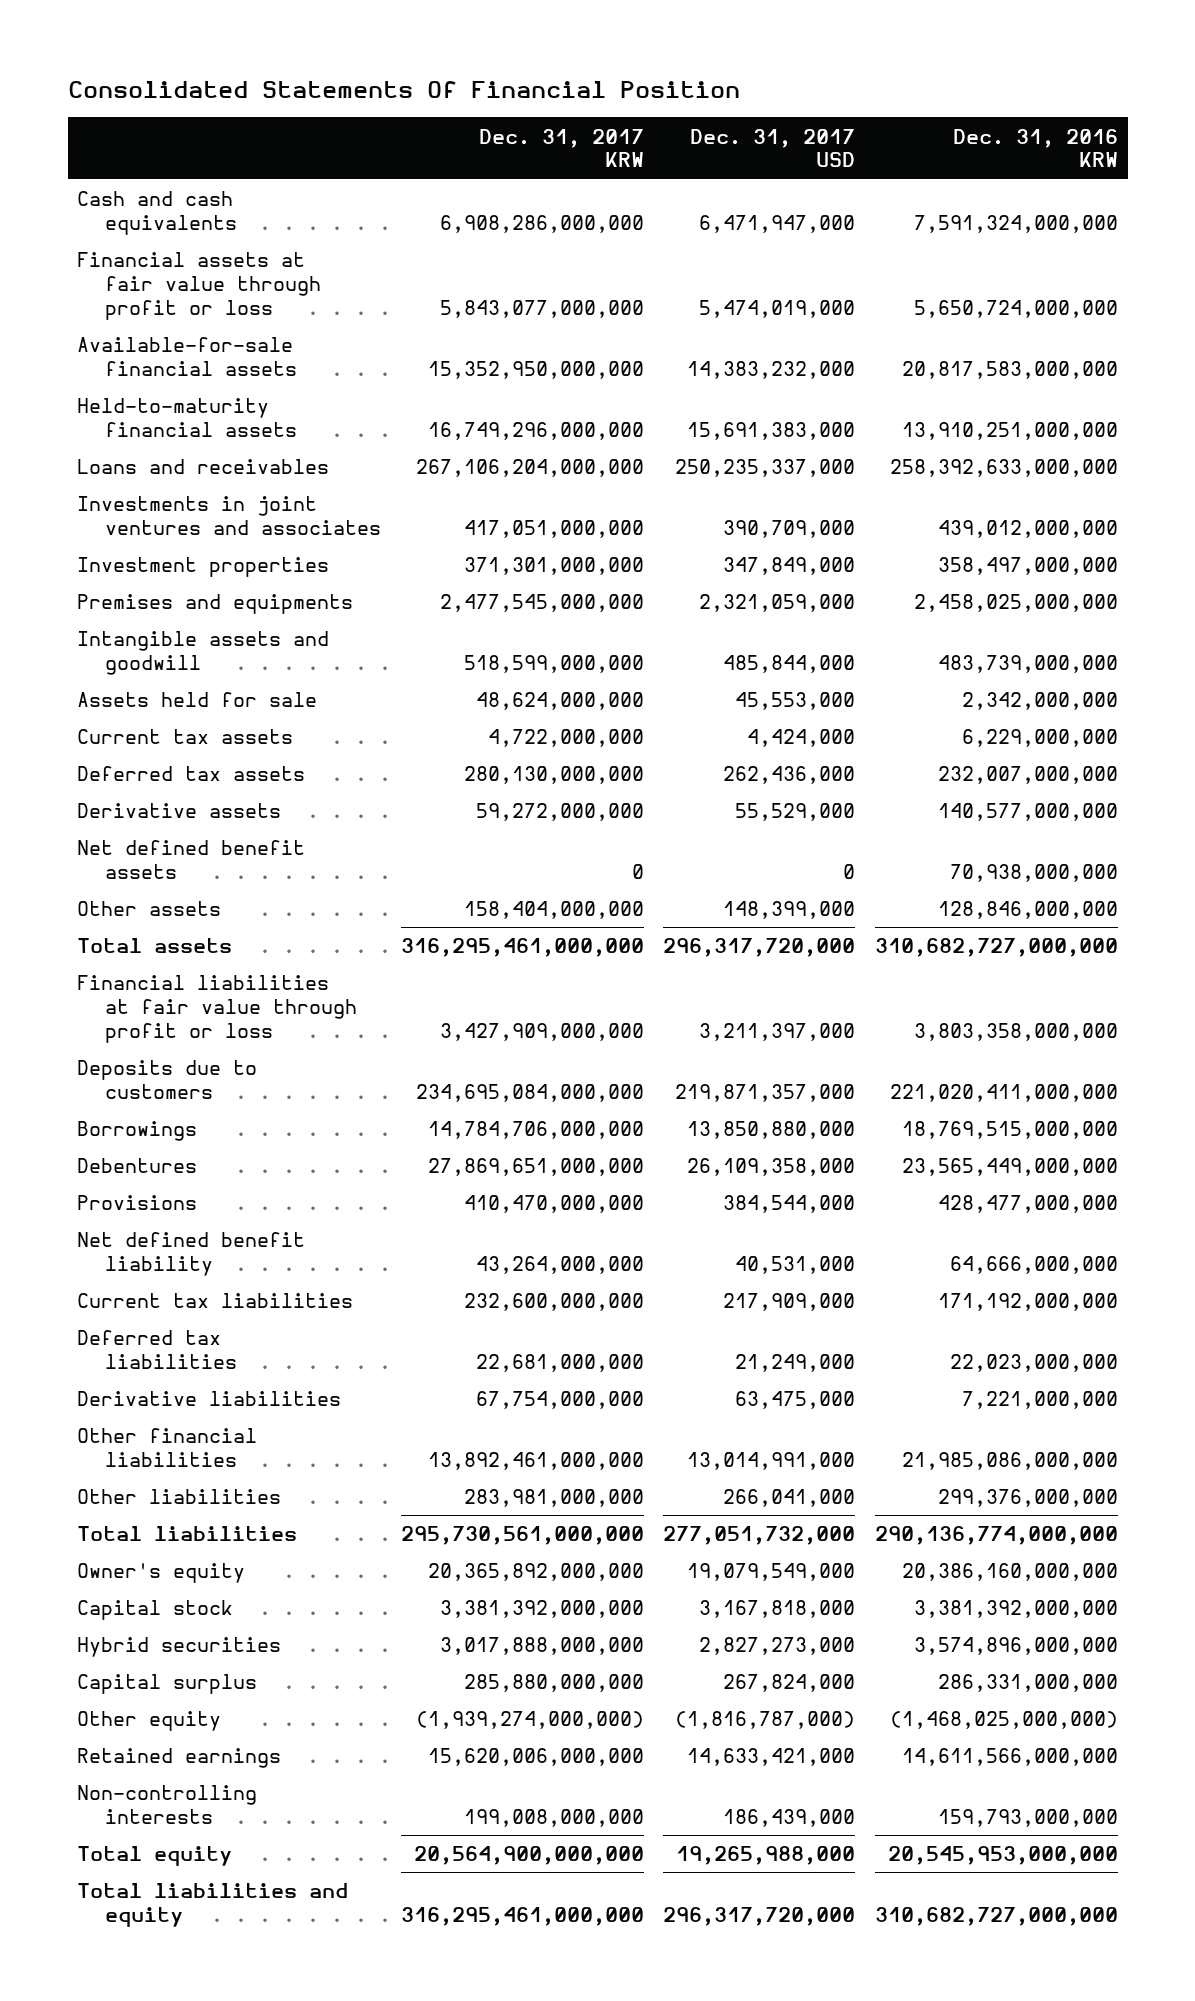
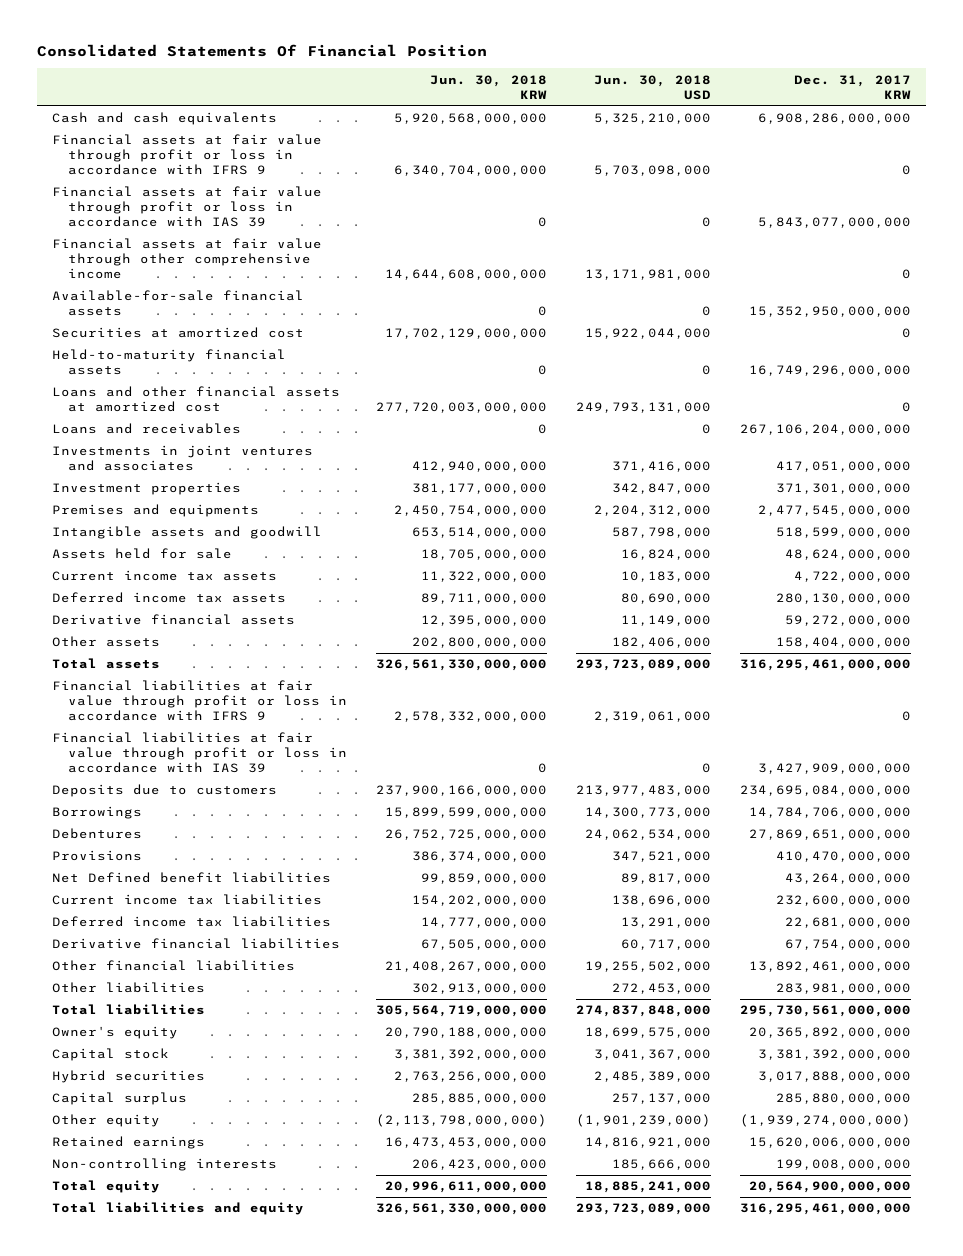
[690,128,856,168] Dec. 31, 2017 USD -> none
[952,128,1118,168] Dec. 31, 2016 KRW -> none
none -> [429,74,547,99] Jun. 30, 2018 KRW
none -> [594,74,712,100] Jun. 30, 2018 USD
[77,252,321,320] Financial assets at fair value through profit or loss -> [51,134,322,176] Financial assets at fair value through profit or loss in accordance with IFRS 9
[439,299,644,318] 5,843,077,000,000 -> [902,165,912,176] 0
none -> [51,186,322,228] Financial assets at fair value through profit or loss in accordance with IAS 39
none -> [51,238,322,280] Financial assets at fair value through other comprehensive income
none -> [51,327,304,339] Securities at amortized cost
none -> [51,386,340,413] Loans and other financial assets at amortized cost
[77,840,306,879] Net defined benefit assets -> none
[77,729,294,745] Current tax assets -> [51,570,277,582] Current income tax assets
[77,766,306,782] Deferred tax assets -> [51,592,286,604] Deferred income tax assets
[77,803,282,819] Derivative assets -> [51,614,295,626] Derivative financial assets
[77,975,357,1043] Financial liabilities at fair value through profit or loss -> [51,680,347,722] Financial liabilities at fair value through profit or loss in accordance with IFRS 9
[439,1022,644,1041] 3,427,909,000,000 -> [902,711,912,722] 0
none -> [51,732,347,774] Financial liabilities at fair value through profit or loss in accordance with IAS 39
[77,1232,306,1276] Net defined benefit liability -> [51,872,331,884] Net Defined benefit liabilities
[77,1293,354,1309] Current tax liabilities -> [51,894,322,906] Current income tax liabilities
[77,1330,237,1369] Deferred tax liabilities -> [51,916,331,928] Deferred income tax liabilities
[77,1391,342,1407] Derivative liabilities -> [51,938,340,950] Derivative financial liabilities

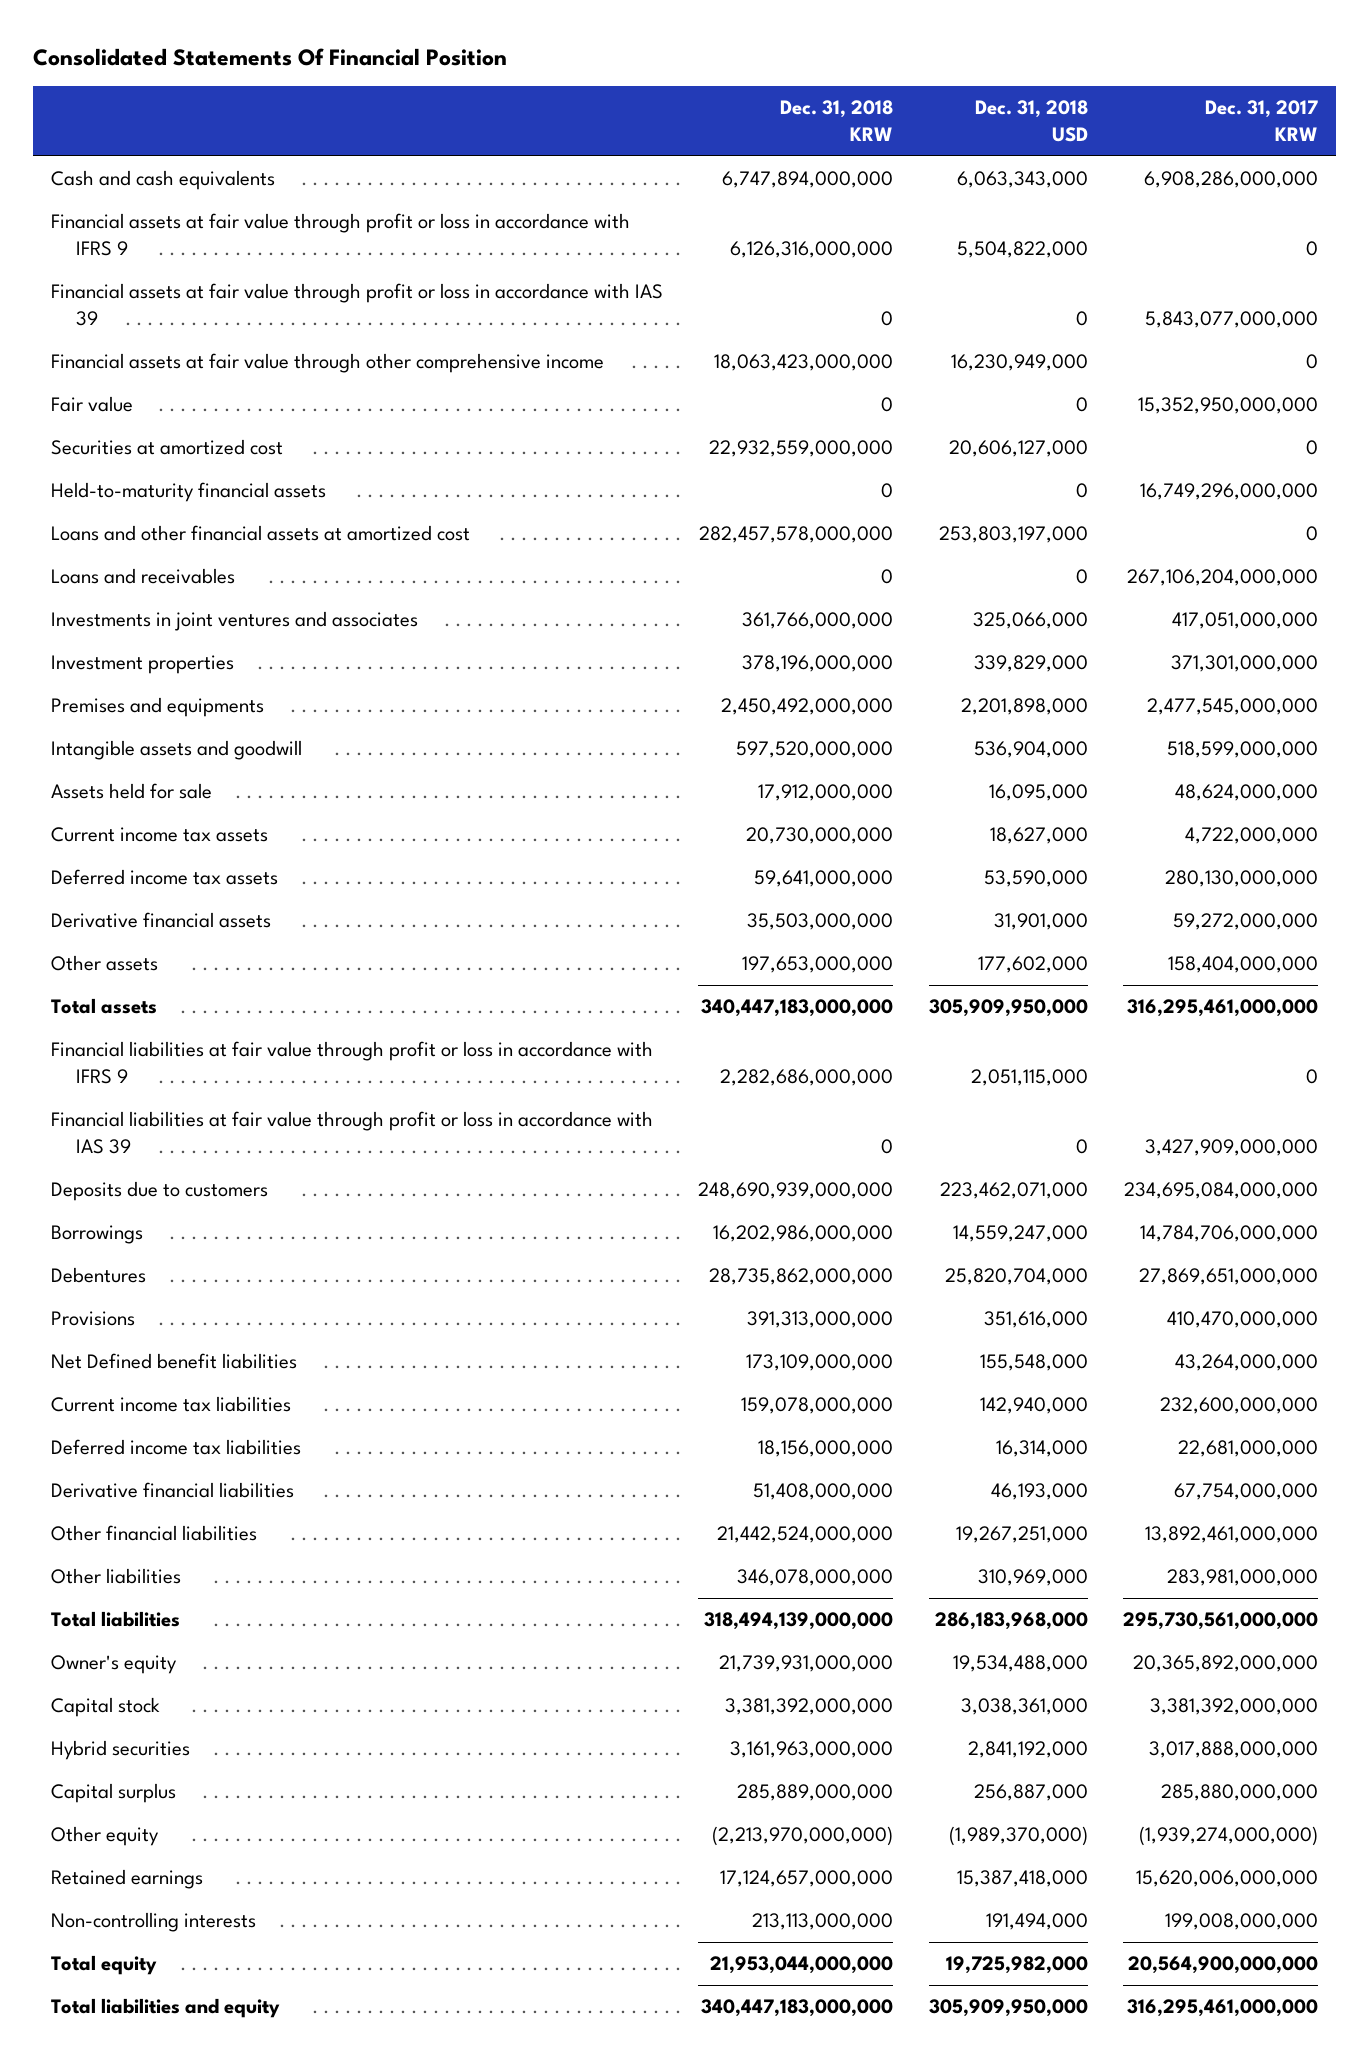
[429,74,547,99] Jun. 30, 2018 KRW -> none
[594,74,712,100] Jun. 30, 2018 USD -> none
none -> [780,100,894,141] Dec. 31, 2018 KRW
none -> [974,100,1088,142] Dec. 31, 2018 USD
[51,290,304,317] Available-for-sale financial assets -> [51,396,134,413] Fair value

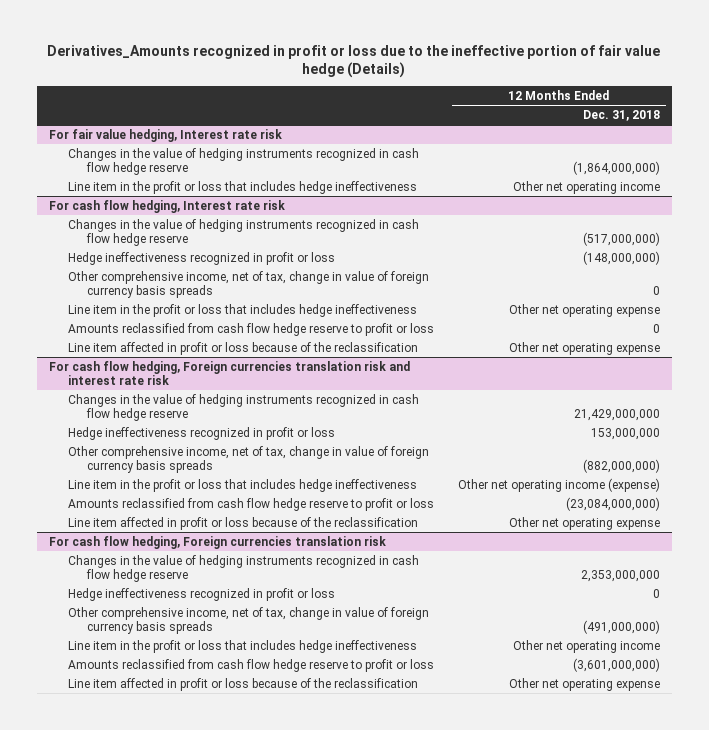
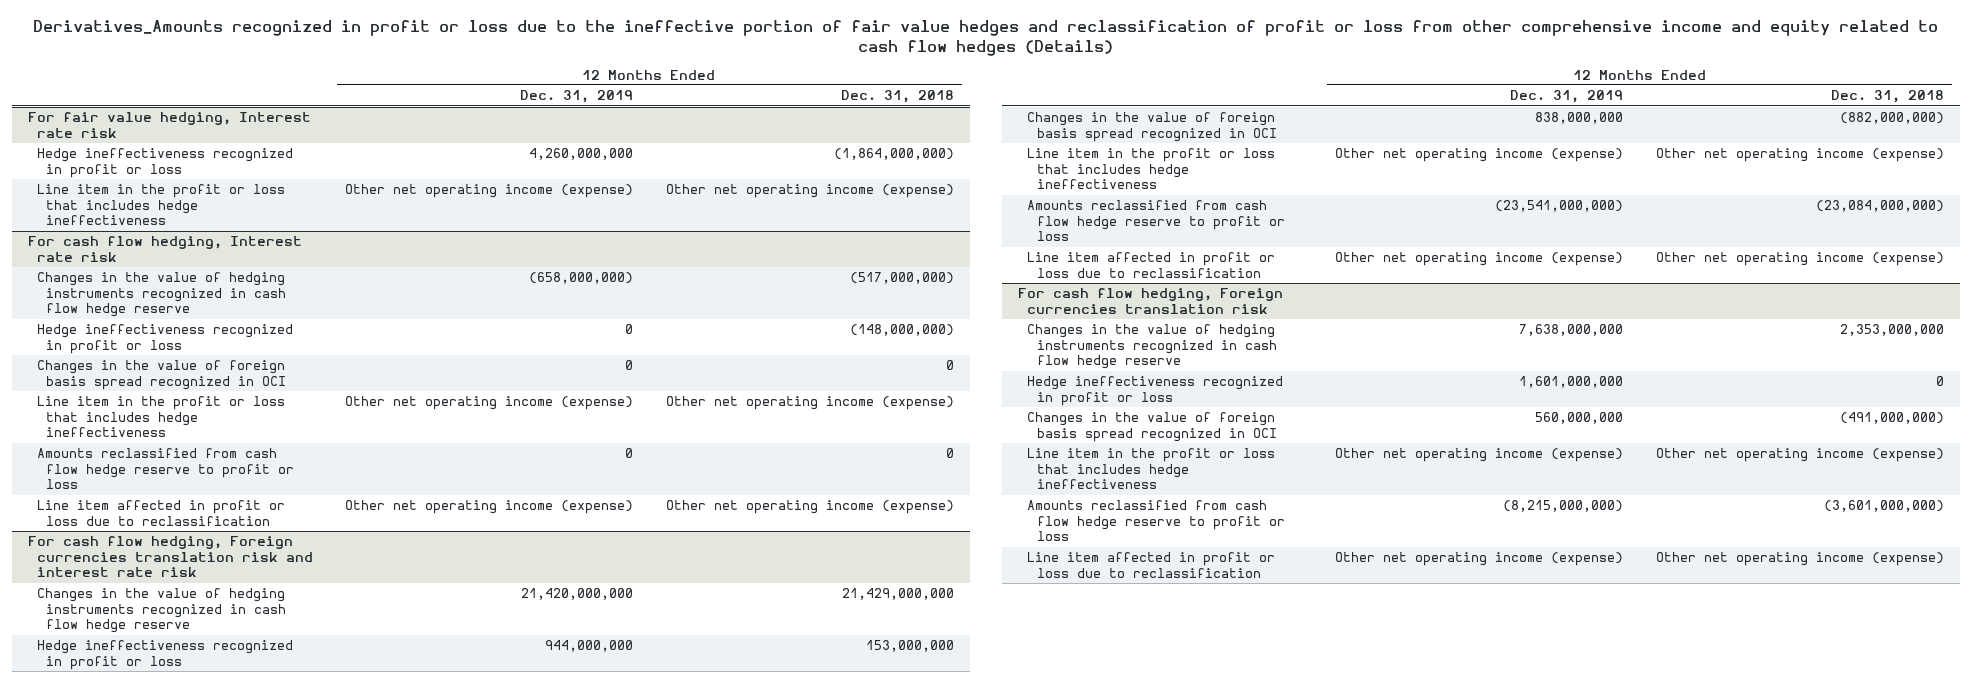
[47,44,661,79] Derivatives_Amounts recognized in profit or loss due to the ineffective portion of fair value hedge (Details) -> [32,19,1938,56] Derivatives_Amounts recognized in profit or loss due to the ineffective portion of fair value hedges and reclassification of profit or loss from other comprehensive income and equity related to cash flow hedges (Details)
none -> [520,90,634,104] Dec. 31, 2019
[67,147,419,175] Changes in the value of hedging instruments recognized in cash flow hedge reserve -> [37,148,294,178] Hedge ineffectiveness recognized in profit or loss
[512,180,660,194] Other net operating income -> [665,184,954,199] Other net operating income (expense)
[67,270,429,298] Other comprehensive income, net of tax, change in value of foreign currency basis spreads -> [37,360,287,390] Changes in the value of foreign basis spread recognized in OCI
[508,303,660,317] Other net operating expense -> [665,396,954,411] Other net operating income (expense)
[67,341,418,355] Line item affected in profit or loss because of the reclassification -> [37,500,286,526] Line item affected in profit or loss due to reclassification
[508,341,660,355] Other net operating expense -> [665,500,954,515] Other net operating income (expense)
[67,445,429,473] Other comprehensive income, net of tax, change in value of foreign currency basis spreads -> [1027,112,1277,142] Changes in the value of foreign basis spread recognized in OCI
[67,516,418,530] Line item affected in profit or loss because of the reclassification -> [1027,252,1276,278] Line item affected in profit or loss due to reclassification
[508,516,660,530] Other net operating expense -> [1655,252,1944,267] Other net operating income (expense)
[67,606,429,634] Other comprehensive income, net of tax, change in value of foreign currency basis spreads -> [1027,412,1277,442] Changes in the value of foreign basis spread recognized in OCI
[512,639,660,653] Other net operating income -> [1655,448,1944,463] Other net operating income (expense)
[67,677,418,691] Line item affected in profit or loss because of the reclassification -> [1027,552,1276,578] Line item affected in profit or loss due to reclassification
[508,677,660,691] Other net operating expense -> [1655,552,1944,567] Other net operating income (expense)

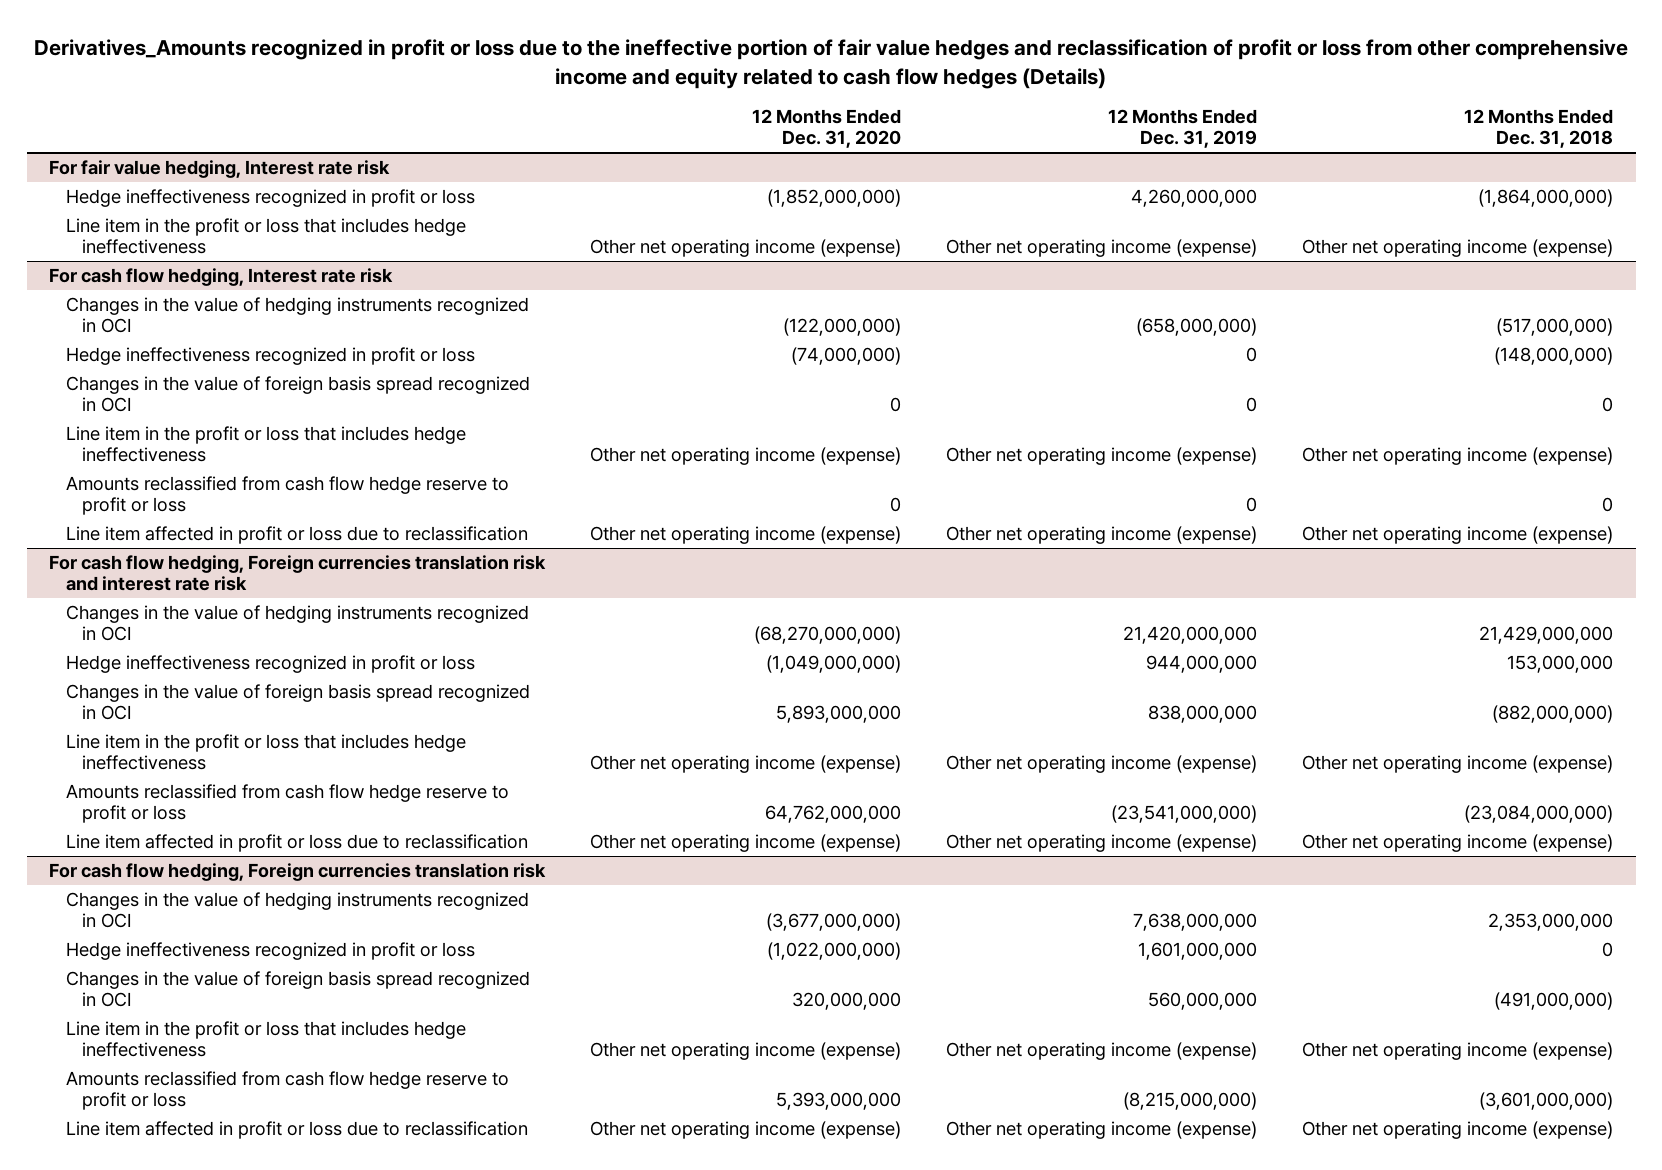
none -> [752,109,902,149] 12 Months Ended Dec. 31, 2020
[37,272,287,318] Changes in the value of hedging instruments recognized in cash flow hedge reserve -> [65,297,529,334] Changes in the value of hedging instruments recognized in OCI
[37,588,287,634] Changes in the value of hedging instruments recognized in cash flow hedge reserve -> [65,605,529,642] Changes in the value of hedging instruments recognized in OCI
[1027,324,1277,370] Changes in the value of hedging instruments recognized in cash flow hedge reserve -> [65,892,529,929] Changes in the value of hedging instruments recognized in OCI

